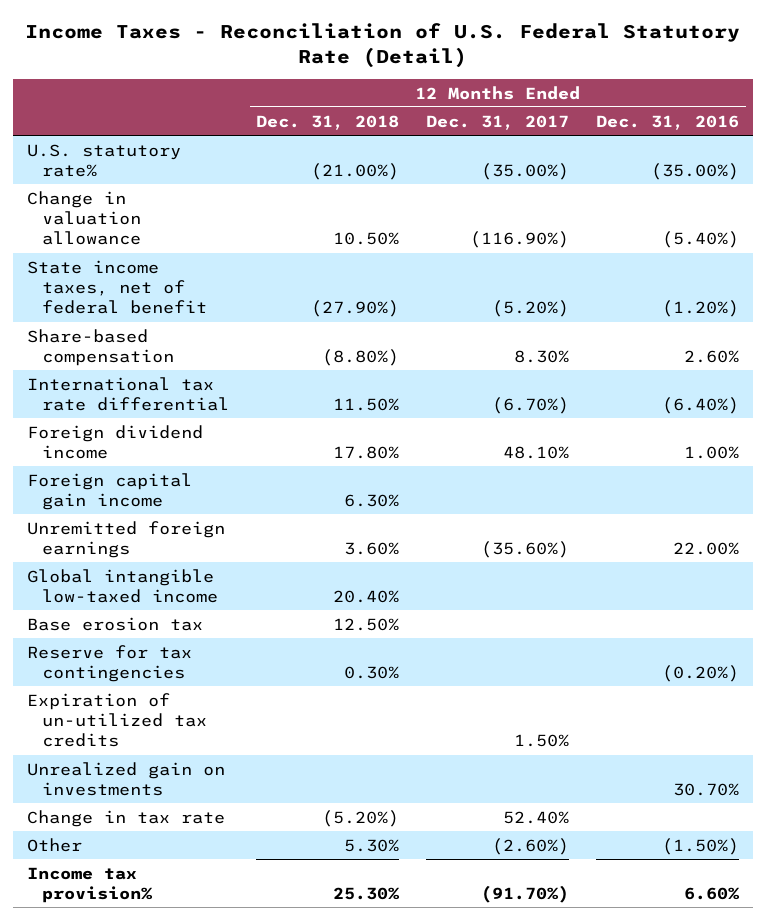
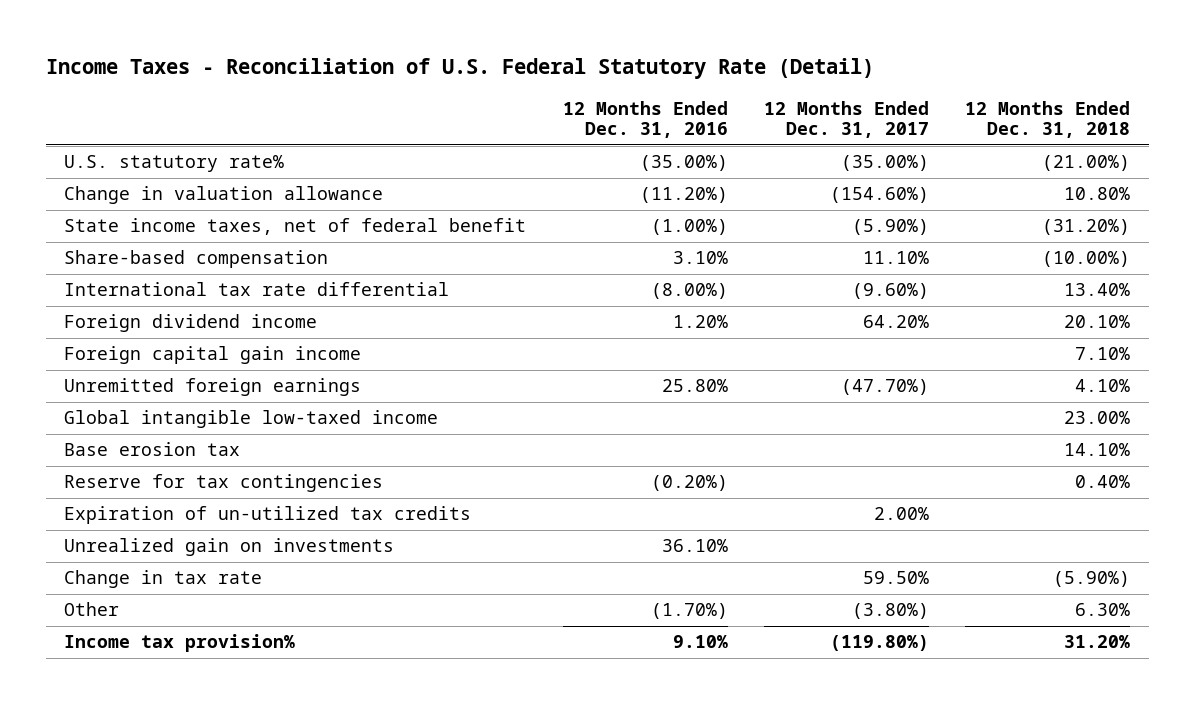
[333,232,400,246] 10.50% -> [1064,187,1131,201] 10.80%
[470,231,570,249] (116.90%) -> [830,187,930,204] (154.60%)
[662,231,740,249] (5.40%) -> [639,187,728,204] (11.20%)
[311,300,400,318] (27.90%) -> [1042,219,1131,236] (31.20%)
[492,300,570,318] (5.20%) -> [852,219,930,236] (5.90%)
[662,300,740,318] (1.20%) -> [650,219,728,236] (1.00%)
[322,349,400,367] (8.80%) -> [1042,251,1131,268] (10.00%)
[514,350,570,364] 8.30% -> [863,251,930,265] 11.10%
[684,350,740,364] 2.60% -> [672,251,728,265] 3.10%
[333,398,400,412] 11.50% -> [1064,283,1131,297] 13.40%
[492,397,570,415] (6.70%) -> [852,283,930,300] (9.60%)
[662,397,740,415] (6.40%) -> [650,283,728,300] (8.00%)
[333,446,400,460] 17.80% -> [1064,315,1131,329] 20.10%
[503,446,570,460] 48.10% -> [863,315,930,329] 64.20%
[684,446,740,460] 1.00% -> [672,315,728,329] 1.20%
[344,494,400,508] 6.30% -> [1075,347,1131,361] 7.10%
[344,542,400,556] 3.60% -> [1075,379,1131,393] 4.10%
[481,541,570,559] (35.60%) -> [841,379,930,396] (47.70%)
[673,542,740,556] 22.00% -> [661,379,728,393] 25.80%
[333,590,400,604] 20.40% -> [1064,411,1131,425] 23.00%
[333,617,400,631] 12.50% -> [1064,443,1131,457] 14.10%
[344,666,400,680] 0.30% -> [1075,475,1131,489] 0.40%
[514,734,570,748] 1.50% -> [874,507,930,521] 2.00%
[673,783,740,797] 30.70% -> [661,539,728,553] 36.10%
[322,809,400,827] (5.20%) -> [1053,571,1131,588] (5.90%)
[503,810,570,824] 52.40% -> [863,571,930,585] 59.50%
[344,838,400,852] 5.30% -> [1075,603,1131,617] 6.30%
[492,837,570,855] (2.60%) -> [852,603,930,620] (3.80%)
[662,837,740,855] (1.50%) -> [650,603,728,620] (1.70%)
[333,887,401,901] 25.30% -> [1064,635,1131,649] 31.20%
[481,885,570,904] (91.70%) -> [830,635,930,652] (119.80%)
[684,887,741,901] 6.60% -> [672,635,728,649] 9.10%

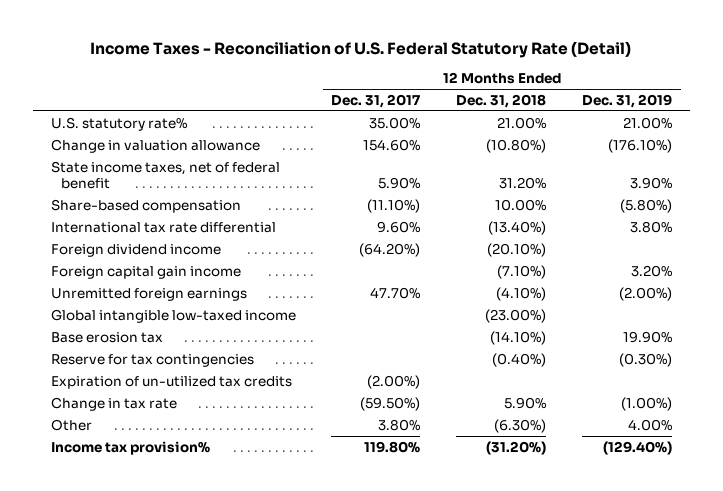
[562,100,728,139] 12 Months Ended Dec. 31, 2016 -> none
none -> [582,93,673,108] Dec. 31, 2019
[64,538,395,557] Unrealized gain on investments -> none
[841,155,930,172] (35.00%) -> [369,116,421,129] 35.00%
[1042,155,1131,172] (21.00%) -> [497,116,547,129] 21.00%
[830,187,930,204] (154.60%) -> [363,138,421,151] 154.60%
[1064,187,1131,201] 10.80% -> [486,138,547,153] (10.80%)
[852,219,930,236] (5.90%) -> [378,176,421,189] 5.90%
[1042,219,1131,236] (31.20%) -> [499,176,547,189] 31.20%
[863,251,930,265] 11.10% -> [367,198,421,213] (11.10%)
[1042,251,1131,268] (10.00%) -> [495,198,547,211] 10.00%
[852,283,930,300] (9.60%) -> [377,220,421,233] 9.60%
[1064,283,1131,297] 13.40% -> [488,220,547,235] (13.40%)
[863,315,930,329] 64.20% -> [359,242,421,257] (64.20%)
[1064,315,1131,329] 20.10% -> [487,242,547,257] (20.10%)
[1075,347,1131,361] 7.10% -> [497,264,547,279] (7.10%)
[841,379,930,396] (47.70%) -> [370,286,421,299] 47.70%
[1075,379,1131,393] 4.10% -> [496,286,547,301] (4.10%)
[1064,411,1131,425] 23.00% -> [485,308,547,323] (23.00%)
[1064,443,1131,457] 14.10% -> [490,330,547,345] (14.10%)
[1075,475,1131,489] 0.40% -> [492,352,547,367] (0.40%)
[874,507,930,521] 2.00% -> [367,374,421,389] (2.00%)
[863,571,930,585] 59.50% -> [360,396,421,411] (59.50%)
[1053,571,1131,588] (5.90%) -> [504,396,547,409] 5.90%
[852,603,930,620] (3.80%) -> [378,418,421,431] 3.80%
[1075,603,1131,617] 6.30% -> [494,418,547,433] (6.30%)
[830,635,930,652] (119.80%) -> [364,440,421,453] 119.80%
[1064,635,1131,649] 31.20% -> [486,440,547,455] (31.20%)

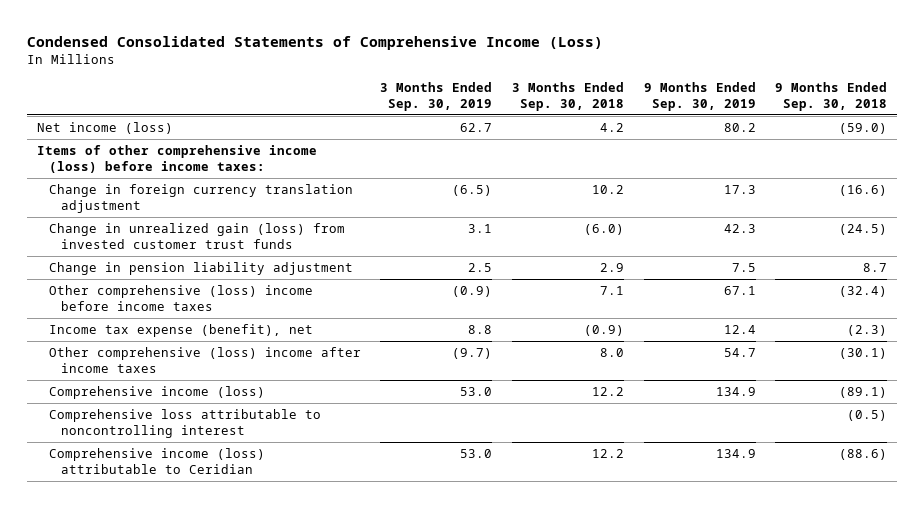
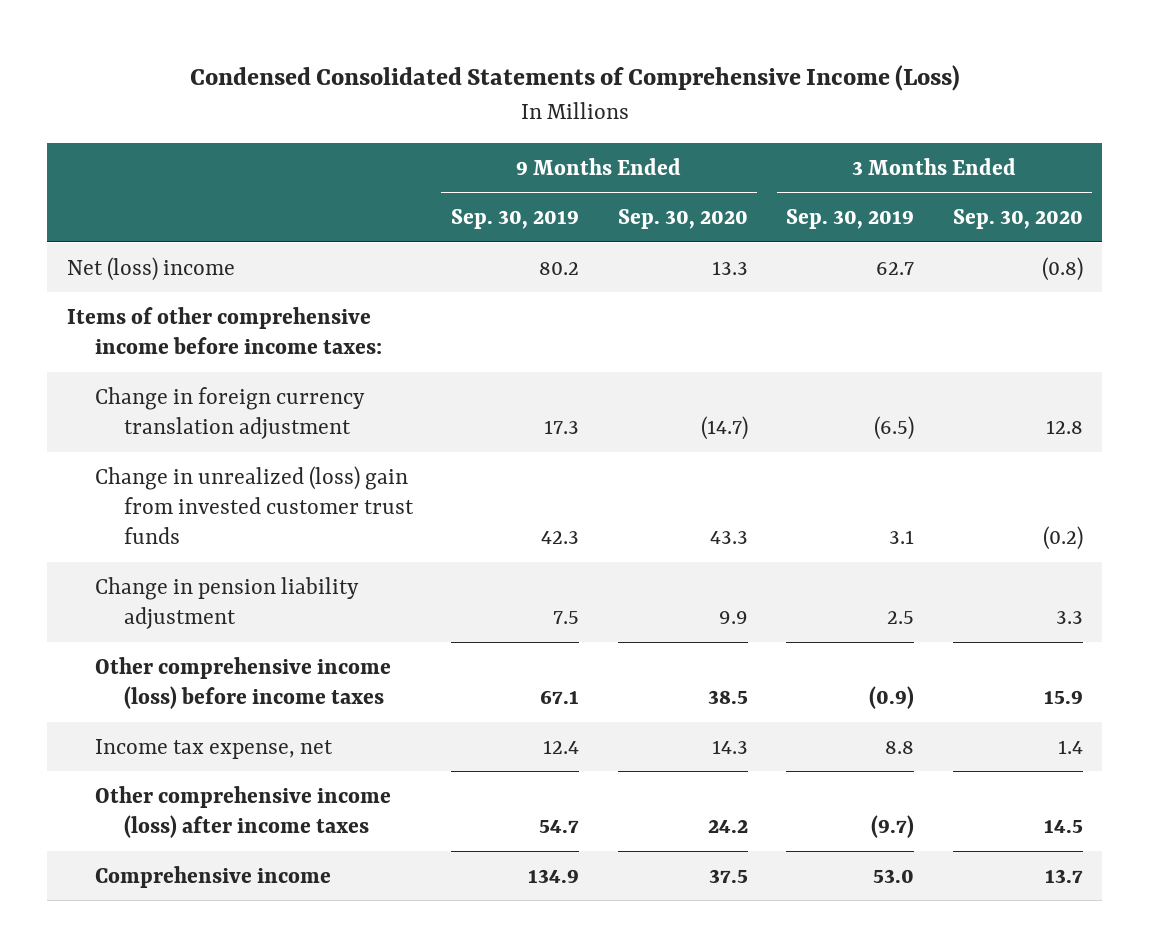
[511,82,624,111] 3 Months Ended Sep. 30, 2018 -> none
[775,82,888,111] 9 Months Ended Sep. 30, 2018 -> none
none -> [617,209,748,230] Sep. 30, 2020
none -> [952,209,1083,230] Sep. 30, 2020
[36,122,173,135] Net income (loss) -> [66,256,235,281] Net (loss) income
[36,145,317,173] Items of other comprehensive income (loss) before income taxes: -> [66,306,383,354] Items of other comprehensive income before income taxes:
[48,223,345,249] Change in unrealized gain (loss) from invested customer trust funds -> [95,465,414,545] Change in unrealized (loss) gain from invested customer trust funds
[48,409,321,438] Comprehensive loss attributable to noncontrolling interest -> none
[48,448,265,474] Comprehensive income (loss) attributable to Ceridian -> none
[48,285,313,311] Other comprehensive (loss) income before income taxes -> [95,656,392,709] Other comprehensive income (loss) before income taxes
[48,324,313,338] Income tax expense (benefit), net -> [95,738,334,759] Income tax expense, net
[48,347,361,373] Other comprehensive (loss) income after income taxes -> [95,785,392,838] Other comprehensive income (loss) after income taxes
[48,386,265,400] Comprehensive income (loss) -> [95,865,332,888] Comprehensive income

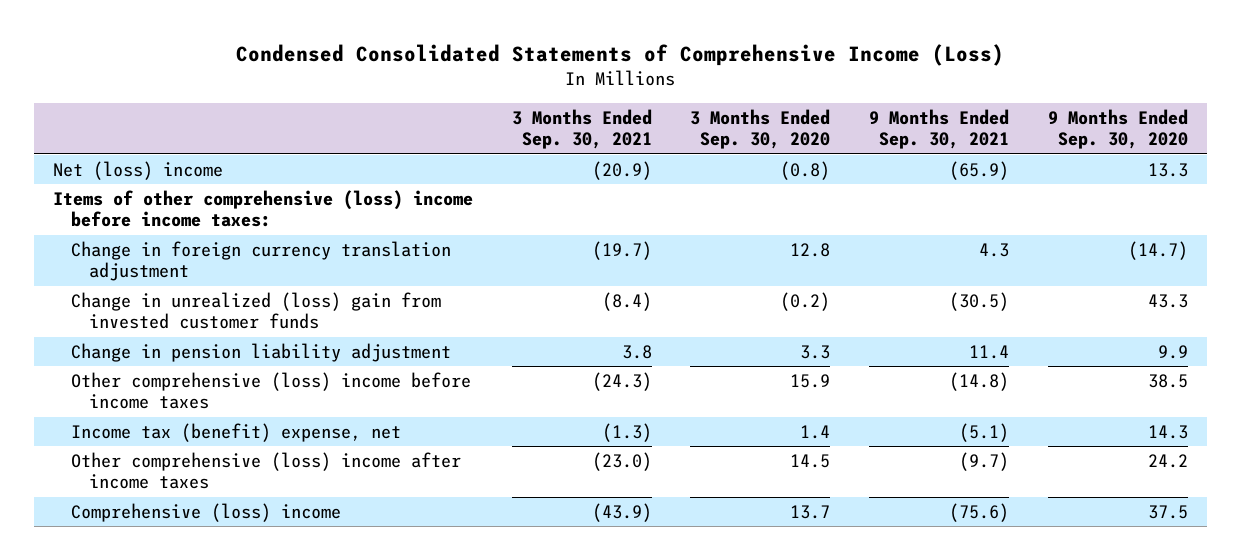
[451,209,580,230] Sep. 30, 2019 -> none
[786,209,915,230] Sep. 30, 2019 -> none
none -> [511,108,652,150] 3 Months Ended Sep. 30, 2021
none -> [868,108,1009,150] 9 Months Ended Sep. 30, 2021
[66,306,383,354] Items of other comprehensive income before income taxes: -> [52,189,473,228] Items of other comprehensive (loss) income before income taxes:
[95,465,414,545] Change in unrealized (loss) gain from invested customer trust funds -> [70,291,441,330] Change in unrealized (loss) gain from invested customer funds
[95,656,392,709] Other comprehensive income (loss) before income taxes -> [70,371,471,410] Other comprehensive (loss) income before income taxes
[95,738,334,759] Income tax expense, net -> [70,422,401,442] Income tax (benefit) expense, net
[95,785,392,838] Other comprehensive income (loss) after income taxes -> [70,451,461,490] Other comprehensive (loss) income after income taxes
[95,865,332,888] Comprehensive income -> [70,502,341,522] Comprehensive (loss) income

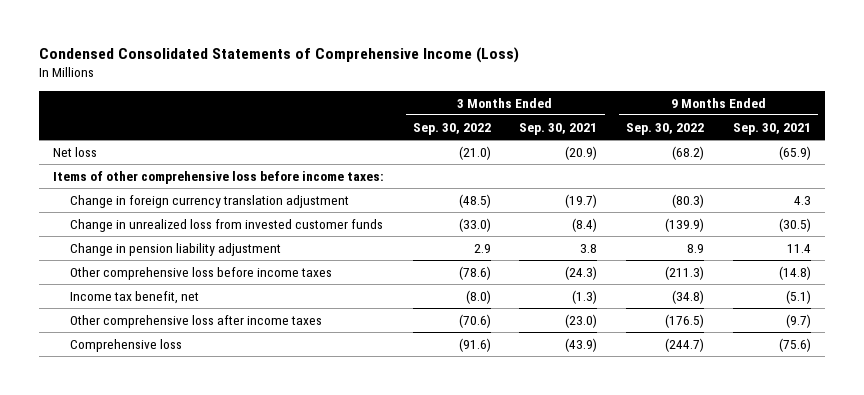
[690,108,831,150] 3 Months Ended Sep. 30, 2020 -> none
[1047,108,1188,150] 9 Months Ended Sep. 30, 2020 -> none
none -> [412,122,491,135] Sep. 30, 2022
none -> [626,122,705,135] Sep. 30, 2022
[52,160,223,180] Net (loss) income -> [52,146,97,157] Net loss
[52,189,473,228] Items of other comprehensive (loss) income before income taxes: -> [52,170,384,184] Items of other comprehensive loss before income taxes:
[70,291,441,330] Change in unrealized (loss) gain from invested customer funds -> [70,218,384,232] Change in unrealized loss from invested customer funds
[70,371,471,410] Other comprehensive (loss) income before income taxes -> [70,266,333,280] Other comprehensive loss before income taxes
[70,422,401,442] Income tax (benefit) expense, net -> [70,290,200,304] Income tax benefit, net
[70,451,461,490] Other comprehensive (loss) income after income taxes -> [70,314,323,328] Other comprehensive loss after income taxes
[70,502,341,522] Comprehensive (loss) income -> [70,338,183,352] Comprehensive loss

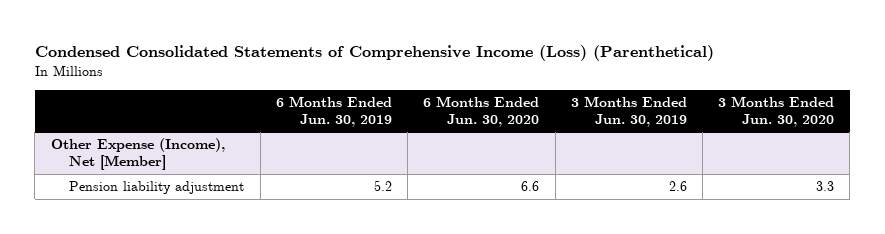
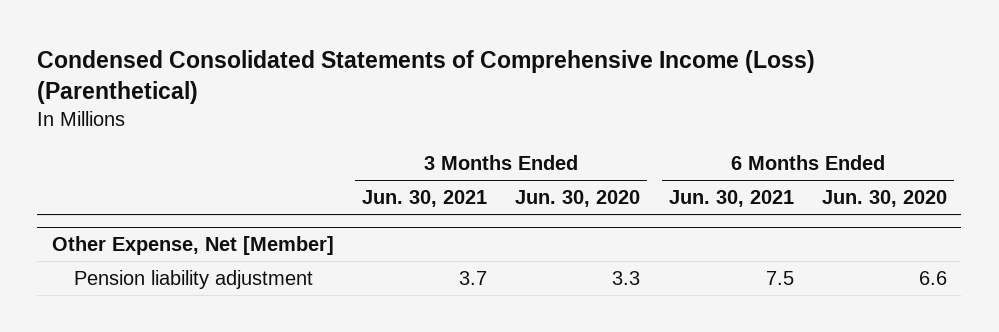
[275,95,392,127] 6 Months Ended Jun. 30, 2019 -> none
[570,95,687,127] 3 Months Ended Jun. 30, 2019 -> none
none -> [361,190,487,208] Jun. 30, 2021
none -> [668,190,794,208] Jun. 30, 2021
[50,138,225,171] Other Expense (Income), Net [Member] -> [51,236,334,256] Other Expense, Net [Member]

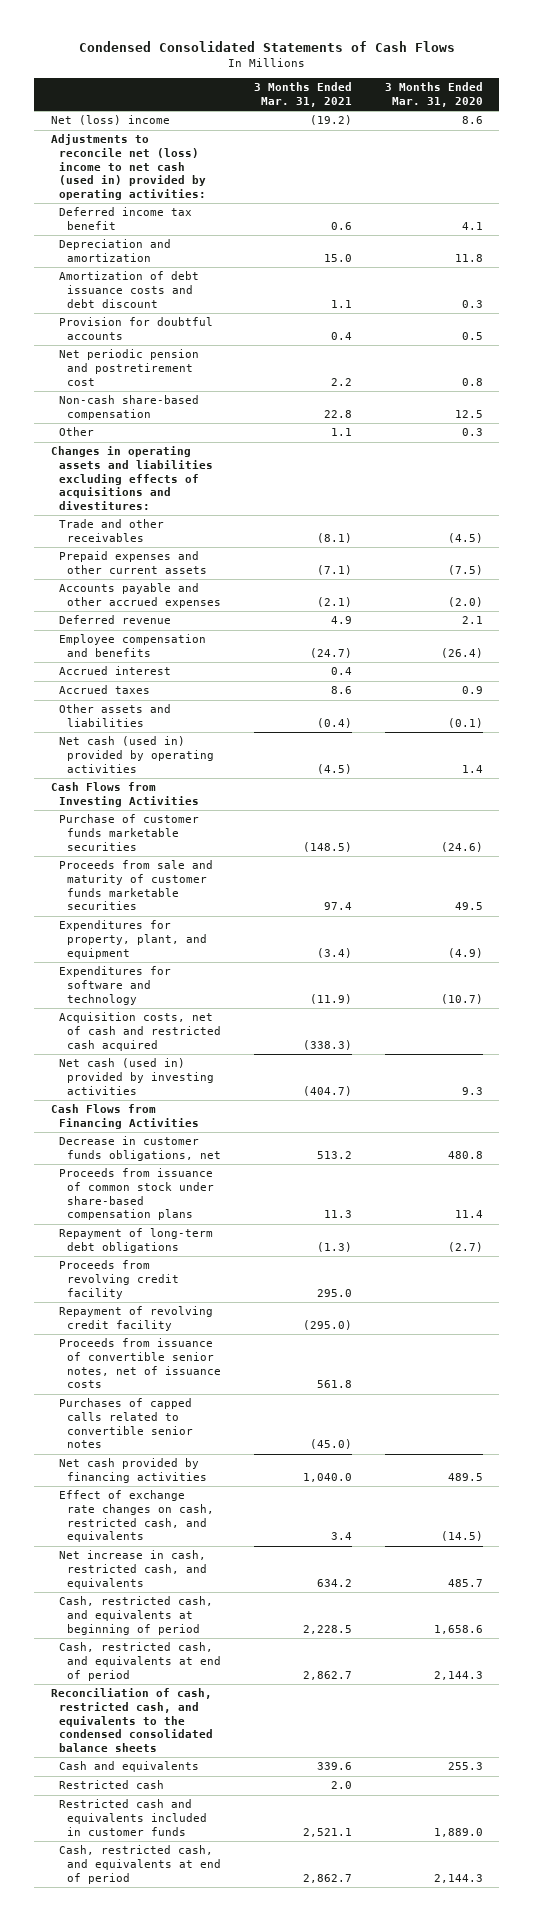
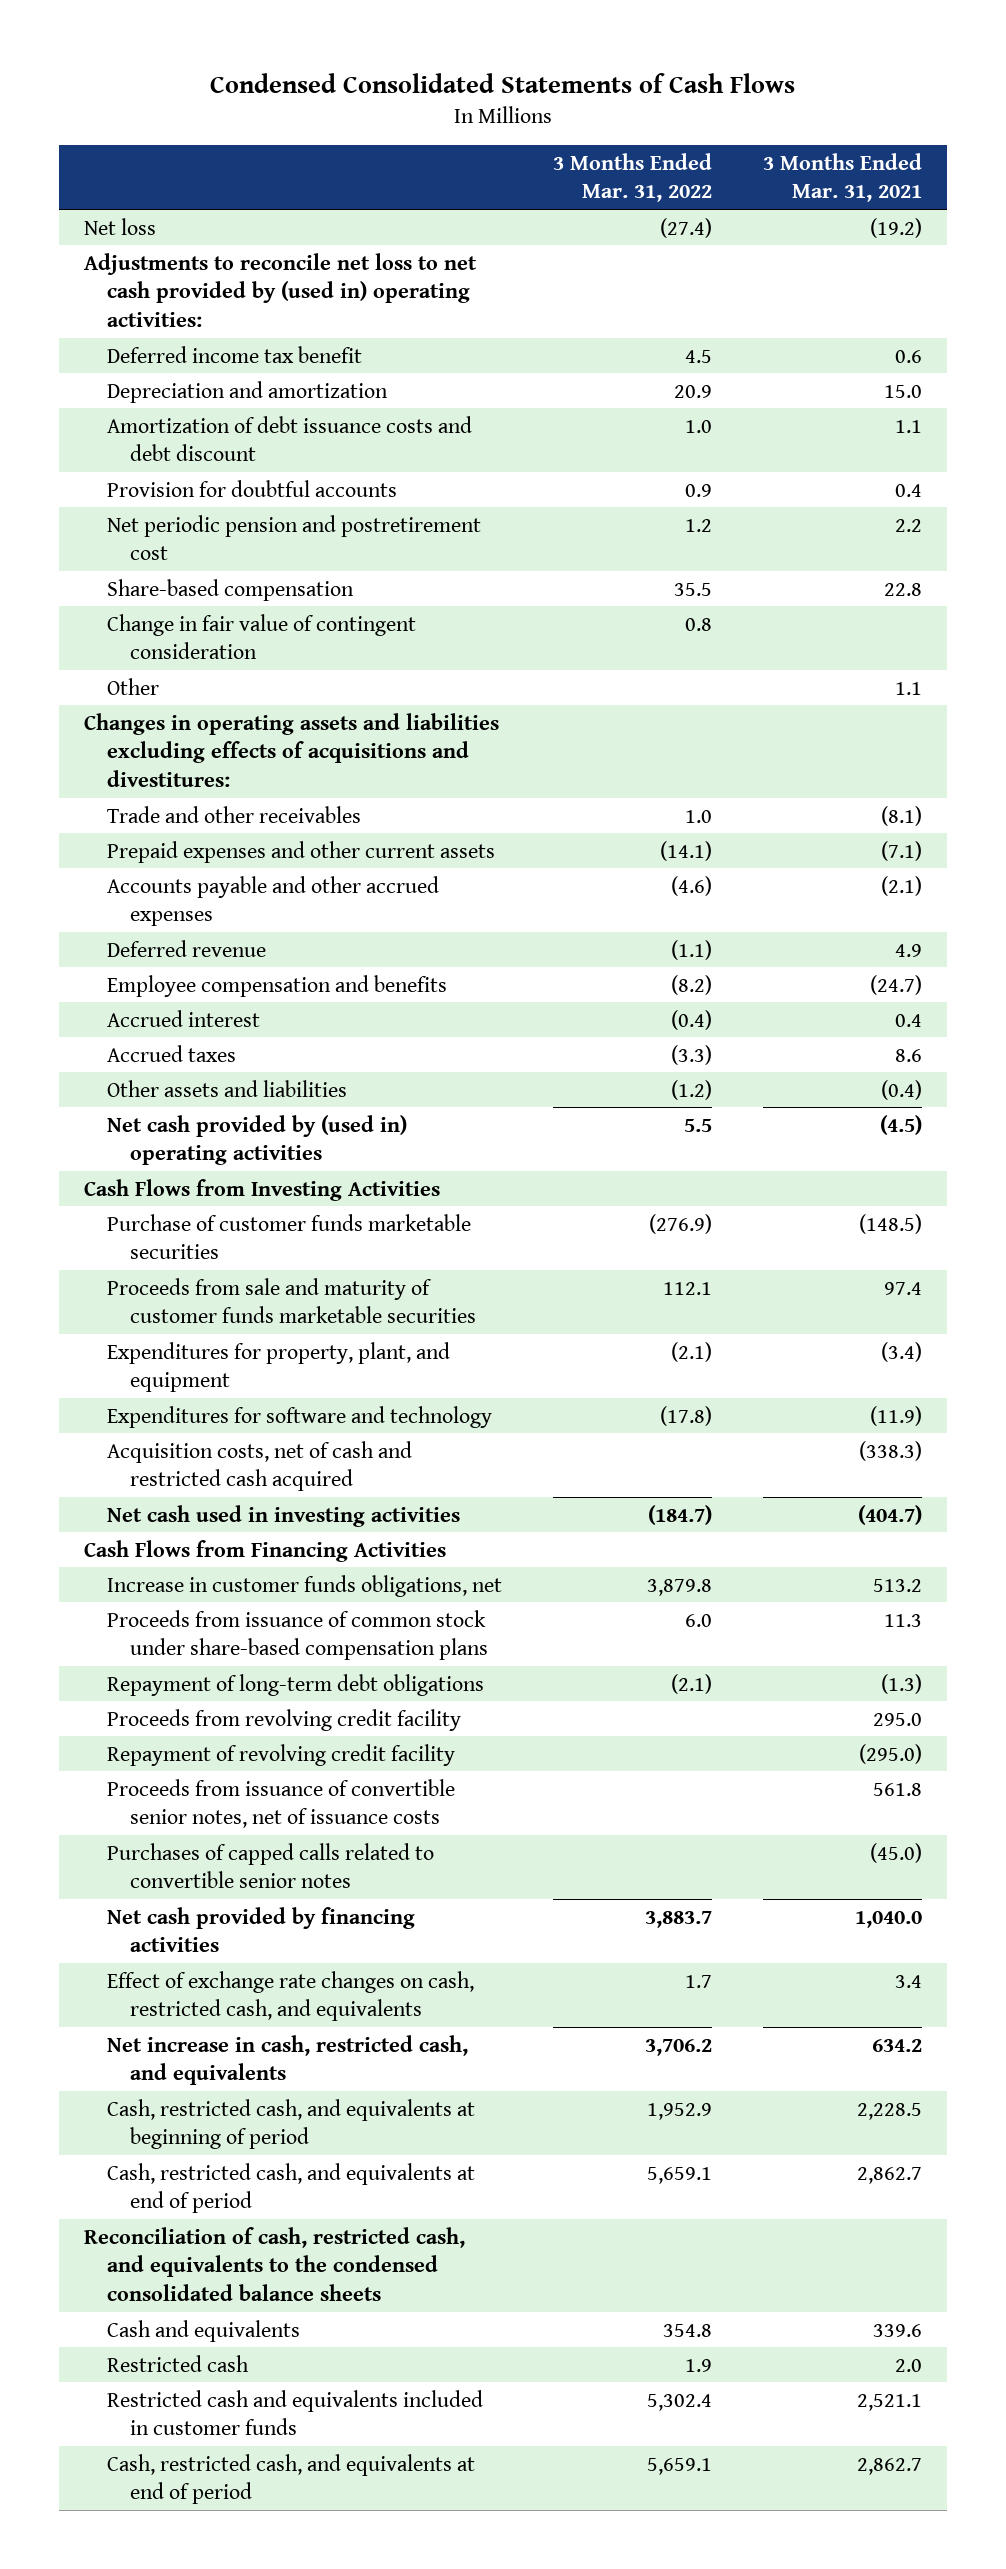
[384,82,483,107] 3 Months Ended Mar. 31, 2020 -> none
none -> [552,152,712,203] 3 Months Ended Mar. 31, 2022
[50,115,170,126] Net (loss) income -> [84,217,157,235] Net loss
[50,134,206,201] Adjustments to reconcile net (loss) income to net cash (used in) provided by operating activities: -> [84,252,478,327] Adjustments to reconcile net loss to net cash provided by (used in) operating activities:
[58,395,199,421] Non-cash share-based compensation -> [106,578,354,601] Share-based compensation
none -> [106,613,416,660] Change in fair value of contingent consideration
[58,736,214,773] Net cash (used in) provided by operating activities -> [106,1114,407,1166] Net cash provided by (used in) operating activities
[58,1058,214,1095] Net cash (used in) provided by investing activities -> [106,1504,460,1527] Net cash used in investing activities
[58,1136,221,1162] Decrease in customer funds obligations, net -> [106,1574,502,1597] Increase in customer funds obligations, net

